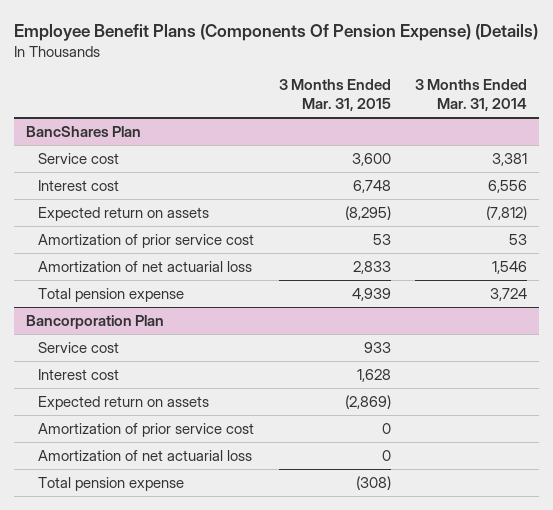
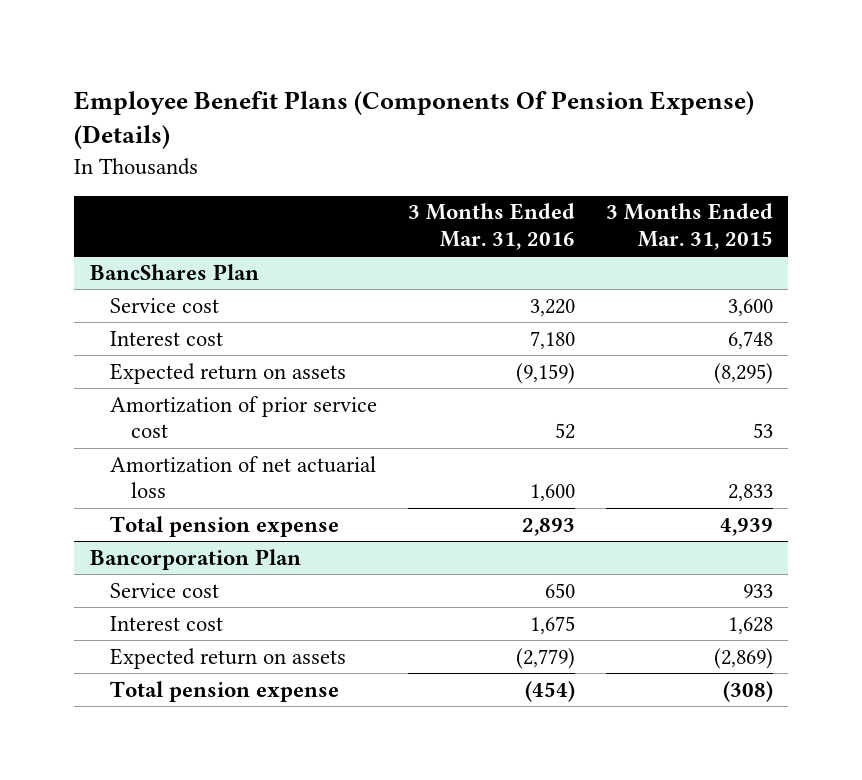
[415,79,528,112] 3 Months Ended Mar. 31, 2014 -> none
none -> [408,203,576,251] 3 Months Ended Mar. 31, 2016
[38,422,255,437] Amortization of prior service cost -> none
[38,449,253,461] Amortization of net actuarial loss -> none

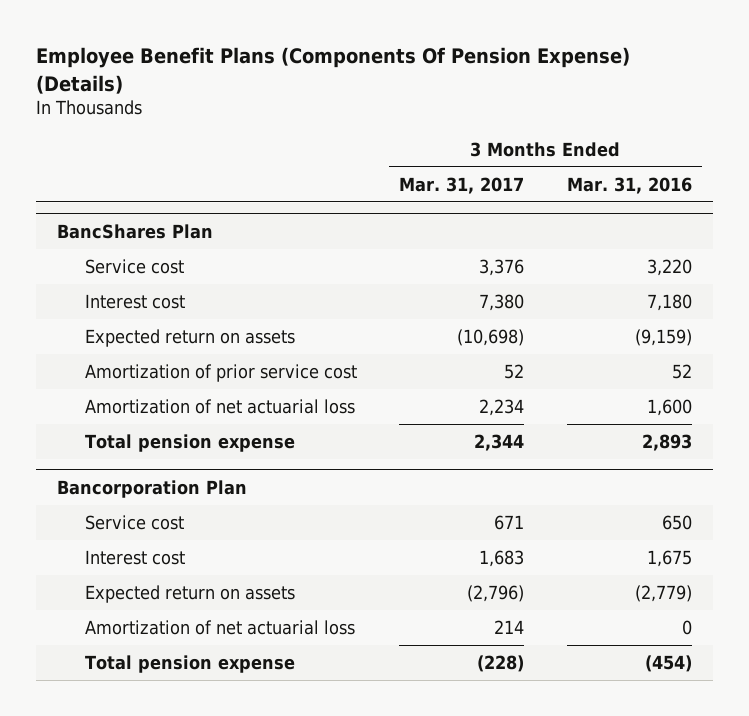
[605,203,773,251] 3 Months Ended Mar. 31, 2015 -> none
none -> [399,176,525,194] Mar. 31, 2017
none -> [85,619,356,635] Amortization of net actuarial loss

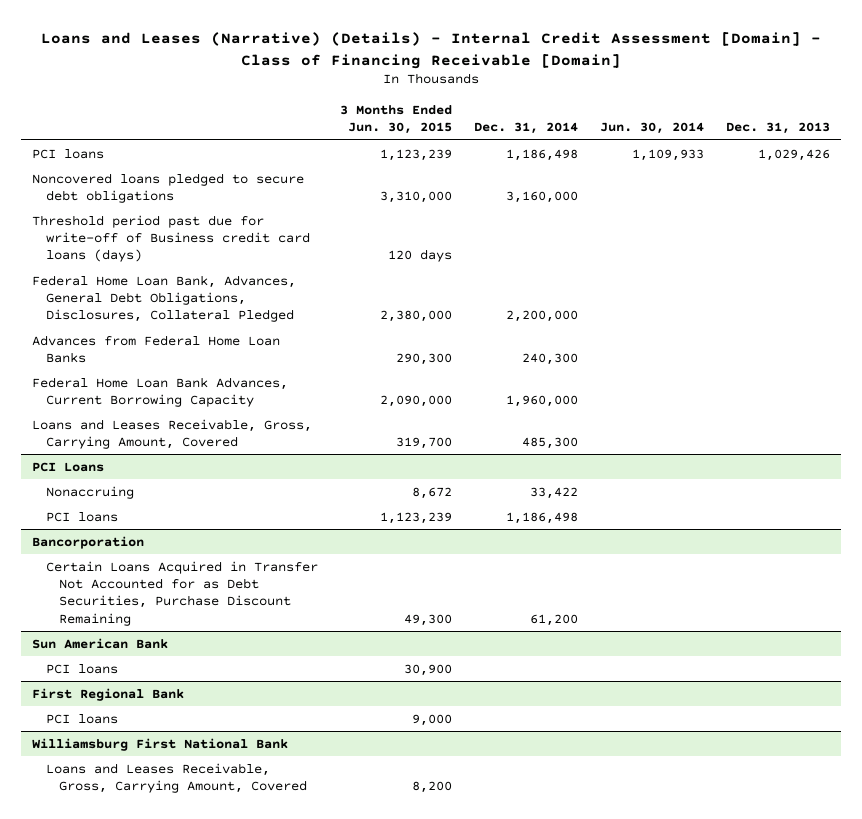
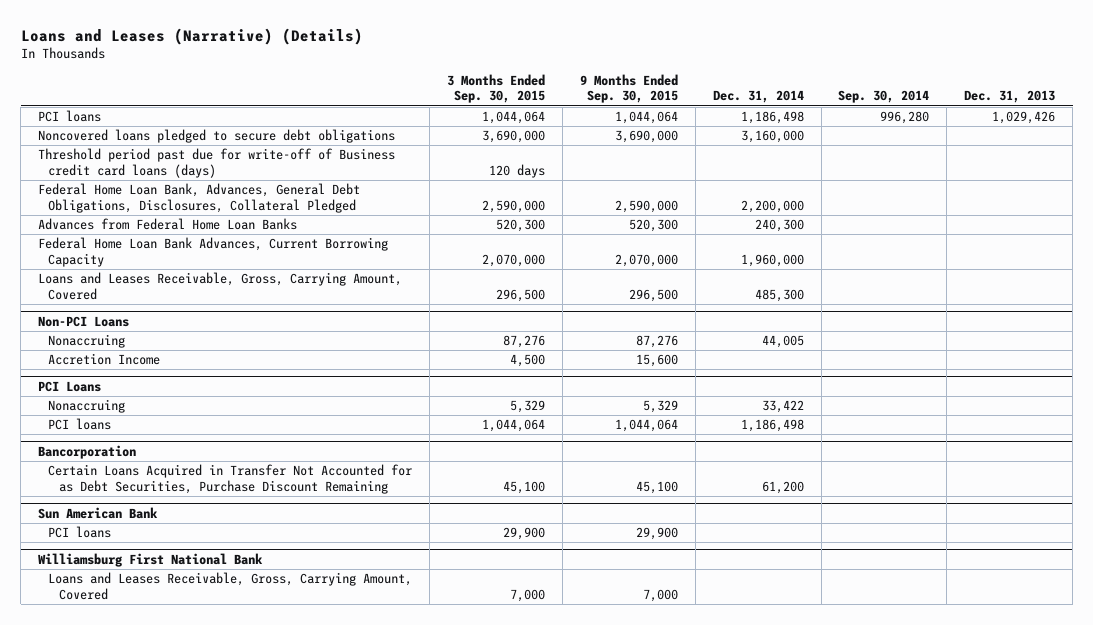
[40,31,821,69] Loans and Leases (Narrative) (Details) - Internal Credit Assessment [Domain] - Class of Financing Receivable [Domain] -> [20,27,363,45] Loans and Leases (Narrative) (Details)
[339,104,452,135] 3 Months Ended Jun. 30, 2015 -> none
[599,122,704,135] Jun. 30, 2014 -> none
none -> [447,73,546,104] 3 Months Ended Sep. 30, 2015
none -> [579,73,678,104] 9 Months Ended Sep. 30, 2015
none -> [838,90,930,104] Sep. 30, 2014
none -> [37,315,129,327] Non-PCI Loans
none -> [48,334,126,349] Nonaccruing
none -> [48,353,161,366] Accretion Income
[32,687,185,701] First Regional Bank -> none
[45,713,118,724] PCI loans -> none

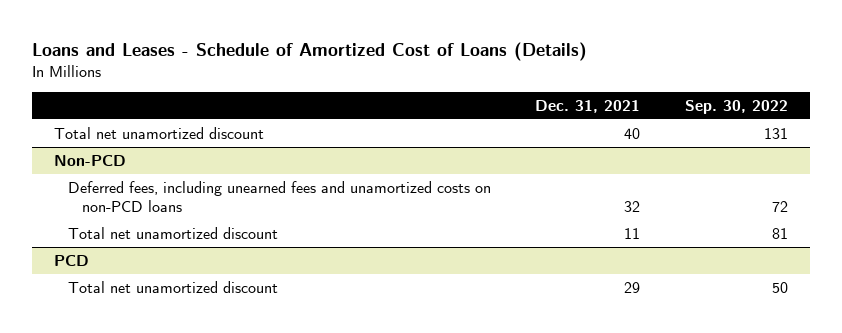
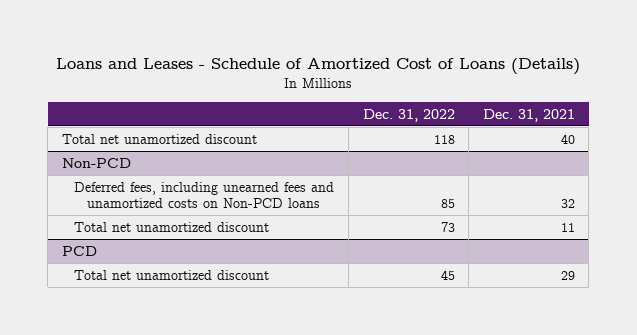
[684,99,788,114] Sep. 30, 2022 -> none
none -> [362,108,455,122] Dec. 31, 2022
[67,180,491,212] Deferred fees, including unearned fees and unamortized costs on non-PCD loans -> [74,181,335,208] Deferred fees, including unearned fees and unamortized costs on Non-PCD loans

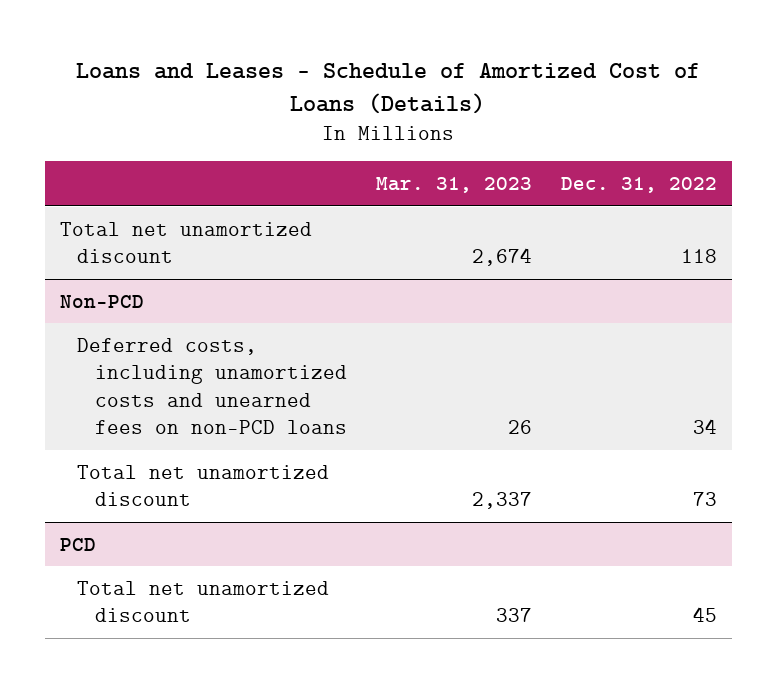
[482,108,575,122] Dec. 31, 2021 -> none
none -> [375,177,532,194] Mar. 31, 2023
[74,181,335,208] Deferred fees, including unearned fees and unamortized costs on Non-PCD loans -> [77,337,347,435] Deferred costs, including unamortized costs and unearned fees on non-PCD loans
[440,198,455,208] 85 -> [693,419,718,435] 34

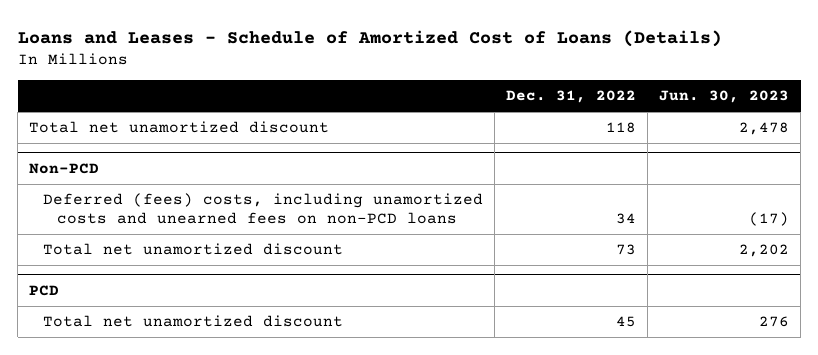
[375,177,532,194] Mar. 31, 2023 -> none
none -> [659,90,790,104] Jun. 30, 2023
[77,337,347,435] Deferred costs, including unamortized costs and unearned fees on non-PCD loans -> [43,193,484,225] Deferred (fees) costs, including unamortized costs and unearned fees on non-PCD loans

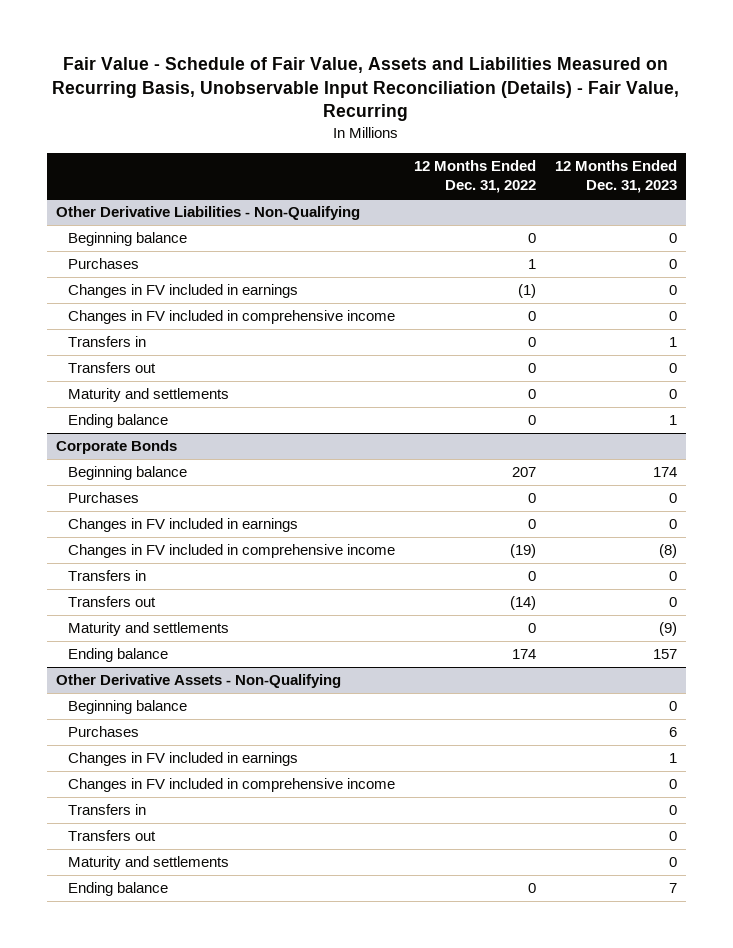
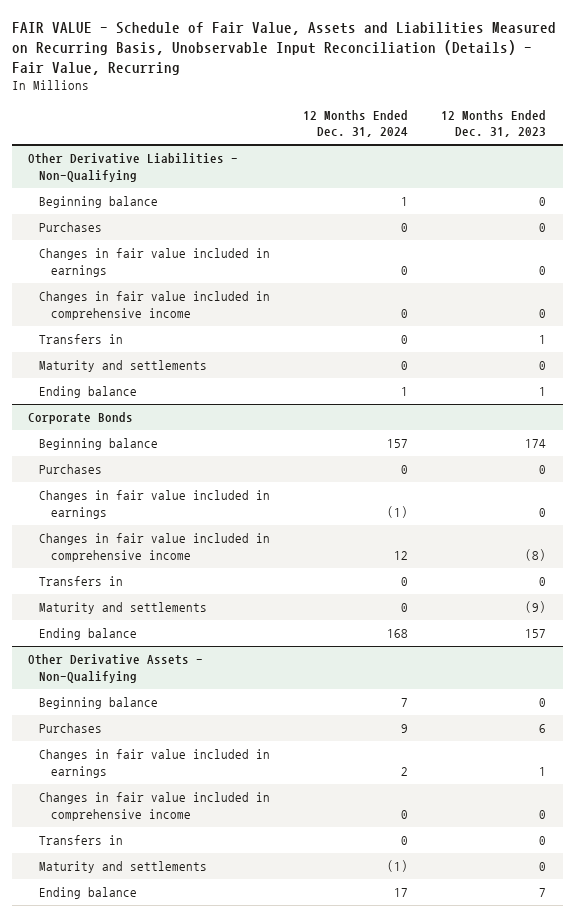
[52,57,680,122] Fair Value - Schedule of Fair Value, Assets and Liabilities Measured on Recurring Basis, Unobservable Input Reconciliation (Details) - Fair Value, Recurring -> [11,21,556,75] FAIR VALUE - Schedule of Fair Value, Assets and Liabilities Measured on Recurring Basis, Unobservable Input Reconciliation (Details) - Fair Value, Recurring
[413,160,536,194] 12 Months Ended Dec. 31, 2022 -> none
none -> [303,109,409,138] 12 Months Ended Dec. 31, 2024
[67,284,298,299] Changes in FV included in earnings -> [39,248,271,277] Changes in fair value included in earnings
[67,310,395,325] Changes in FV included in comprehensive income -> [39,291,271,320] Changes in fair value included in comprehensive income
[67,362,156,374] Transfers out -> none
[67,518,298,533] Changes in FV included in earnings -> [39,490,271,519] Changes in fair value included in earnings
[67,544,395,559] Changes in FV included in comprehensive income -> [39,533,271,562] Changes in fair value included in comprehensive income
[67,596,156,608] Transfers out -> none
[67,752,298,767] Changes in FV included in earnings -> [39,749,271,778] Changes in fair value included in earnings
[67,778,395,793] Changes in FV included in comprehensive income -> [39,792,271,821] Changes in fair value included in comprehensive income
[67,830,156,842] Transfers out -> none

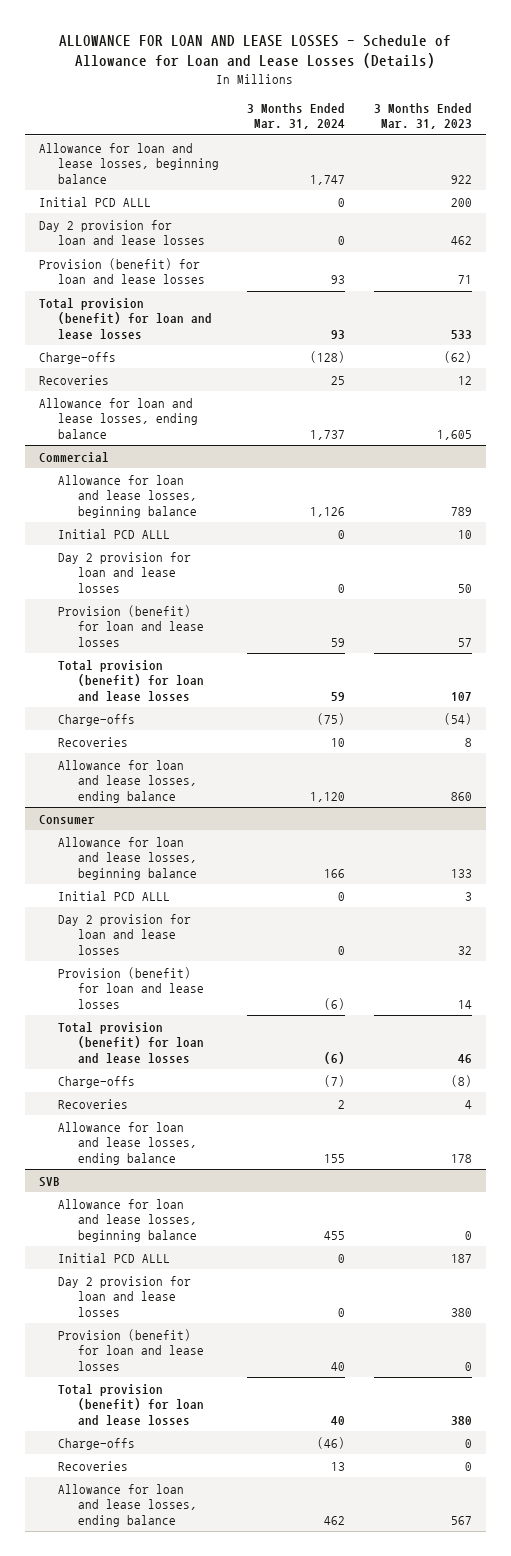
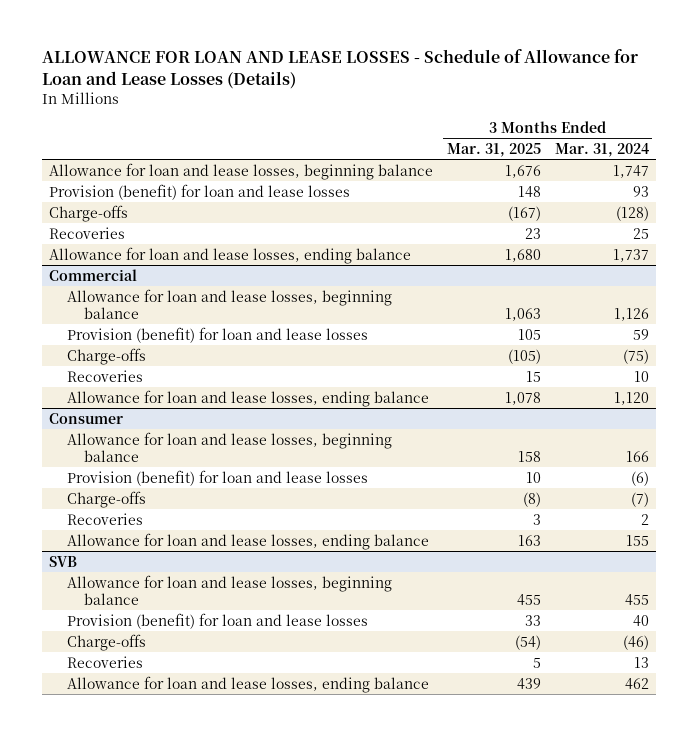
[373,102,472,130] 3 Months Ended Mar. 31, 2023 -> none
none -> [446,142,541,157] Mar. 31, 2025
[39,196,152,207] Initial PCD ALLL -> none
[39,219,206,246] Day 2 provision for loan and lease losses -> none
[39,297,213,340] Total provision (benefit) for loan and lease losses -> none
[58,528,171,539] Initial PCD ALLL -> none
[58,551,192,594] Day 2 provision for loan and lease losses -> none
[58,659,204,702] Total provision (benefit) for loan and lease losses -> none
[58,890,171,901] Initial PCD ALLL -> none
[58,913,192,956] Day 2 provision for loan and lease losses -> none
[58,1021,204,1064] Total provision (benefit) for loan and lease losses -> none
[58,1252,171,1263] Initial PCD ALLL -> none
[58,1275,192,1318] Day 2 provision for loan and lease losses -> none
[58,1383,204,1426] Total provision (benefit) for loan and lease losses -> none

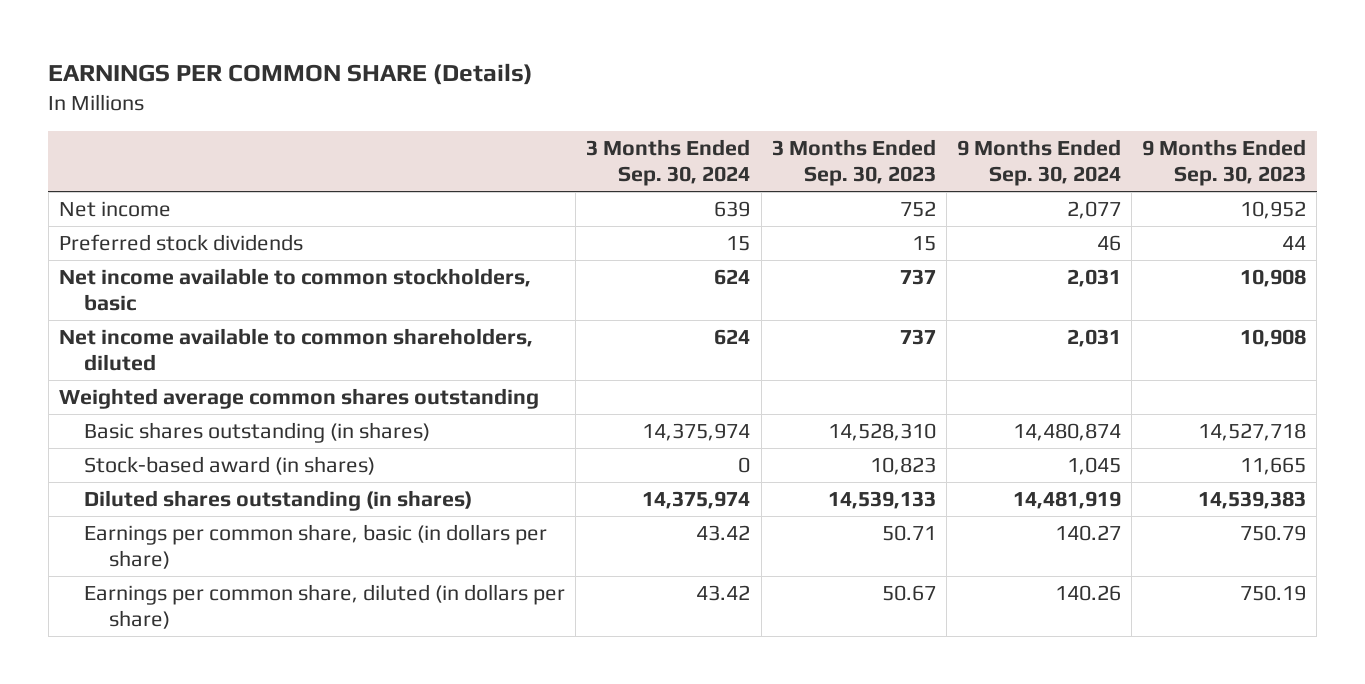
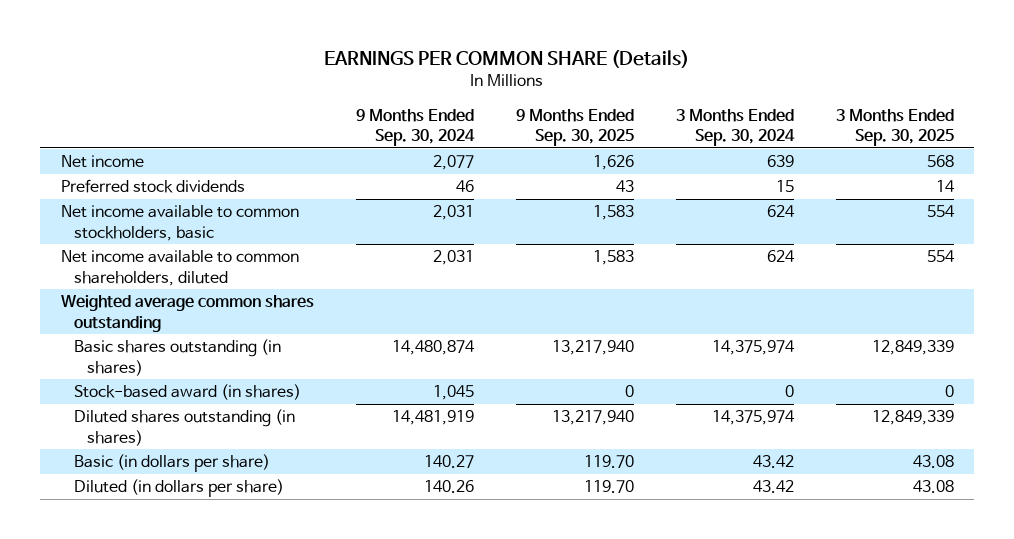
[771,139,936,187] 3 Months Ended Sep. 30, 2023 -> none
[1142,139,1307,187] 9 Months Ended Sep. 30, 2023 -> none
none -> [515,108,634,147] 9 Months Ended Sep. 30, 2025
none -> [835,108,954,147] 3 Months Ended Sep. 30, 2025
[84,523,548,569] Earnings per common share, basic (in dollars per share) -> [73,454,270,473] Basic (in dollars per share)
[84,583,566,629] Earnings per common share, diluted (in dollars per share) -> [73,479,284,498] Diluted (in dollars per share)

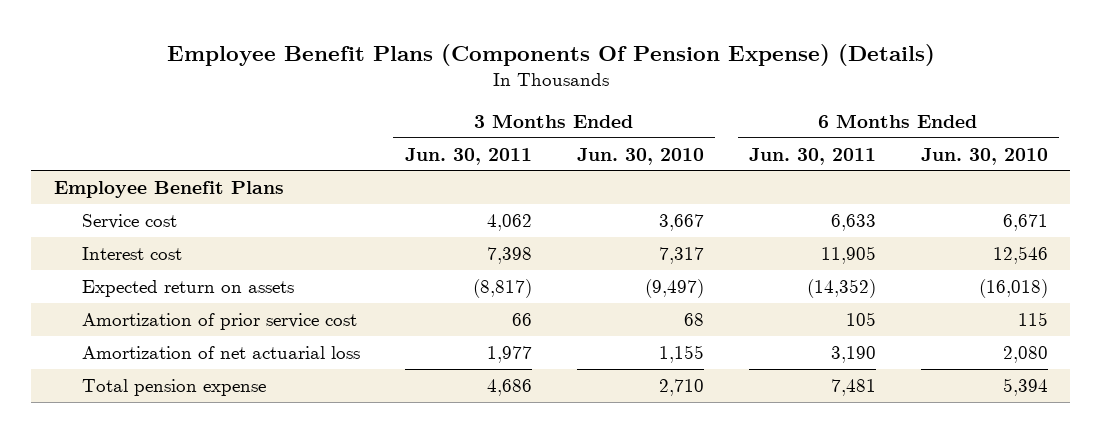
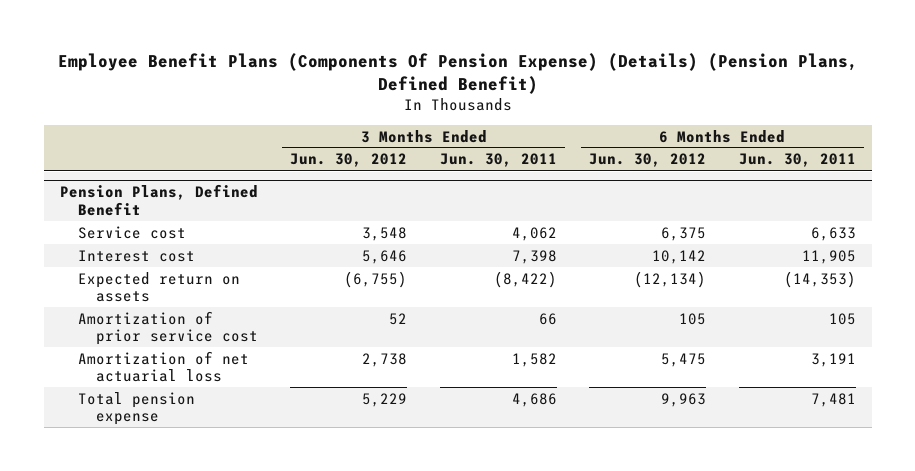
[166,43,935,66] Employee Benefit Plans (Components Of Pension Expense) (Details) -> [57,52,858,94] Employee Benefit Plans (Components Of Pension Expense) (Details) (Pension Plans, Defined Benefit)
[576,147,704,165] Jun. 30, 2010 -> none
[920,147,1048,165] Jun. 30, 2010 -> none
none -> [290,153,408,168] Jun. 30, 2012
none -> [589,153,707,168] Jun. 30, 2012
[53,180,284,198] Employee Benefit Plans -> none
none -> [59,184,258,216] Pension Plans, Defined Benefit
[472,278,532,298] (8,817) -> [493,270,557,288] (8,422)
[806,278,876,298] (14,352) -> [783,270,856,288] (14,353)
[486,345,532,363] 1,977 -> [511,352,557,367] 1,582
[830,345,876,363] 3,190 -> [810,352,856,367] 3,191

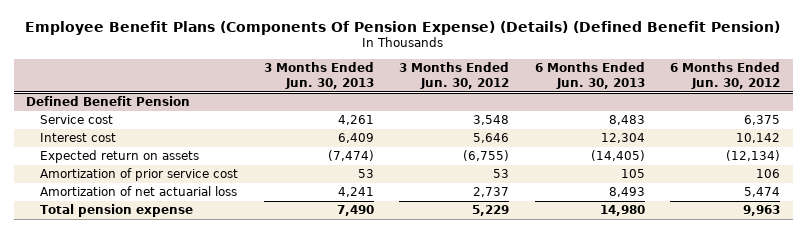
[57,52,858,94] Employee Benefit Plans (Components Of Pension Expense) (Details) (Pension Plans, Defined Benefit) -> [25,20,781,35] Employee Benefit Plans (Components Of Pension Expense) (Details) (Defined Benefit Pension)
[439,153,557,168] Jun. 30, 2011 -> none
[738,153,856,168] Jun. 30, 2011 -> none
none -> [263,62,374,90] 3 Months Ended Jun. 30, 2013
none -> [534,62,645,90] 6 Months Ended Jun. 30, 2013
[59,184,258,216] Pension Plans, Defined Benefit -> [26,96,191,107] Defined Benefit Pension
[389,312,408,325] 52 -> [493,169,510,179] 53
[679,312,707,325] 105 -> [756,169,781,179] 106
[362,352,408,367] 2,738 -> [473,187,510,198] 2,737
[661,352,707,367] 5,475 -> [744,187,781,198] 5,474

